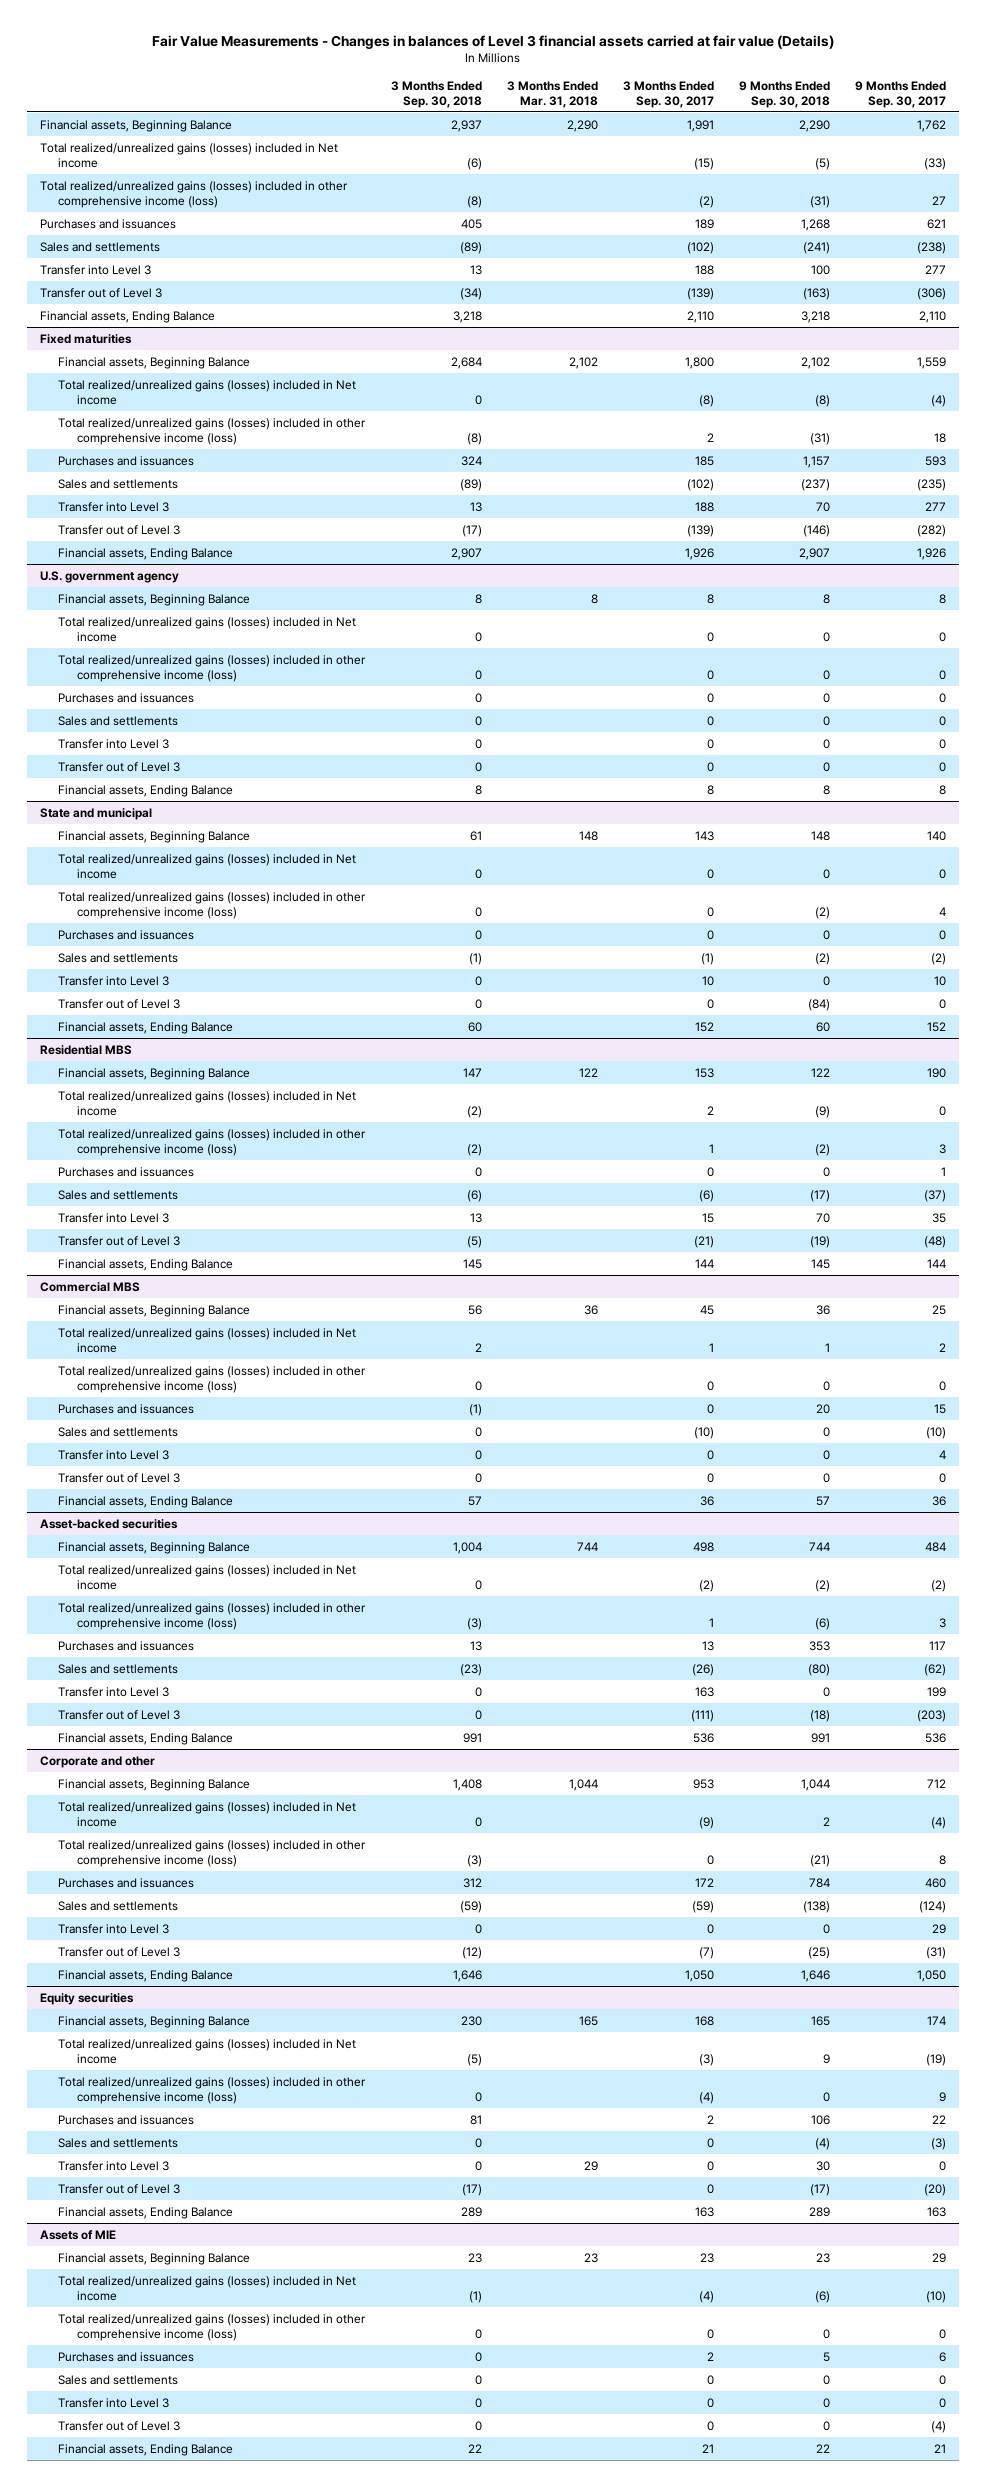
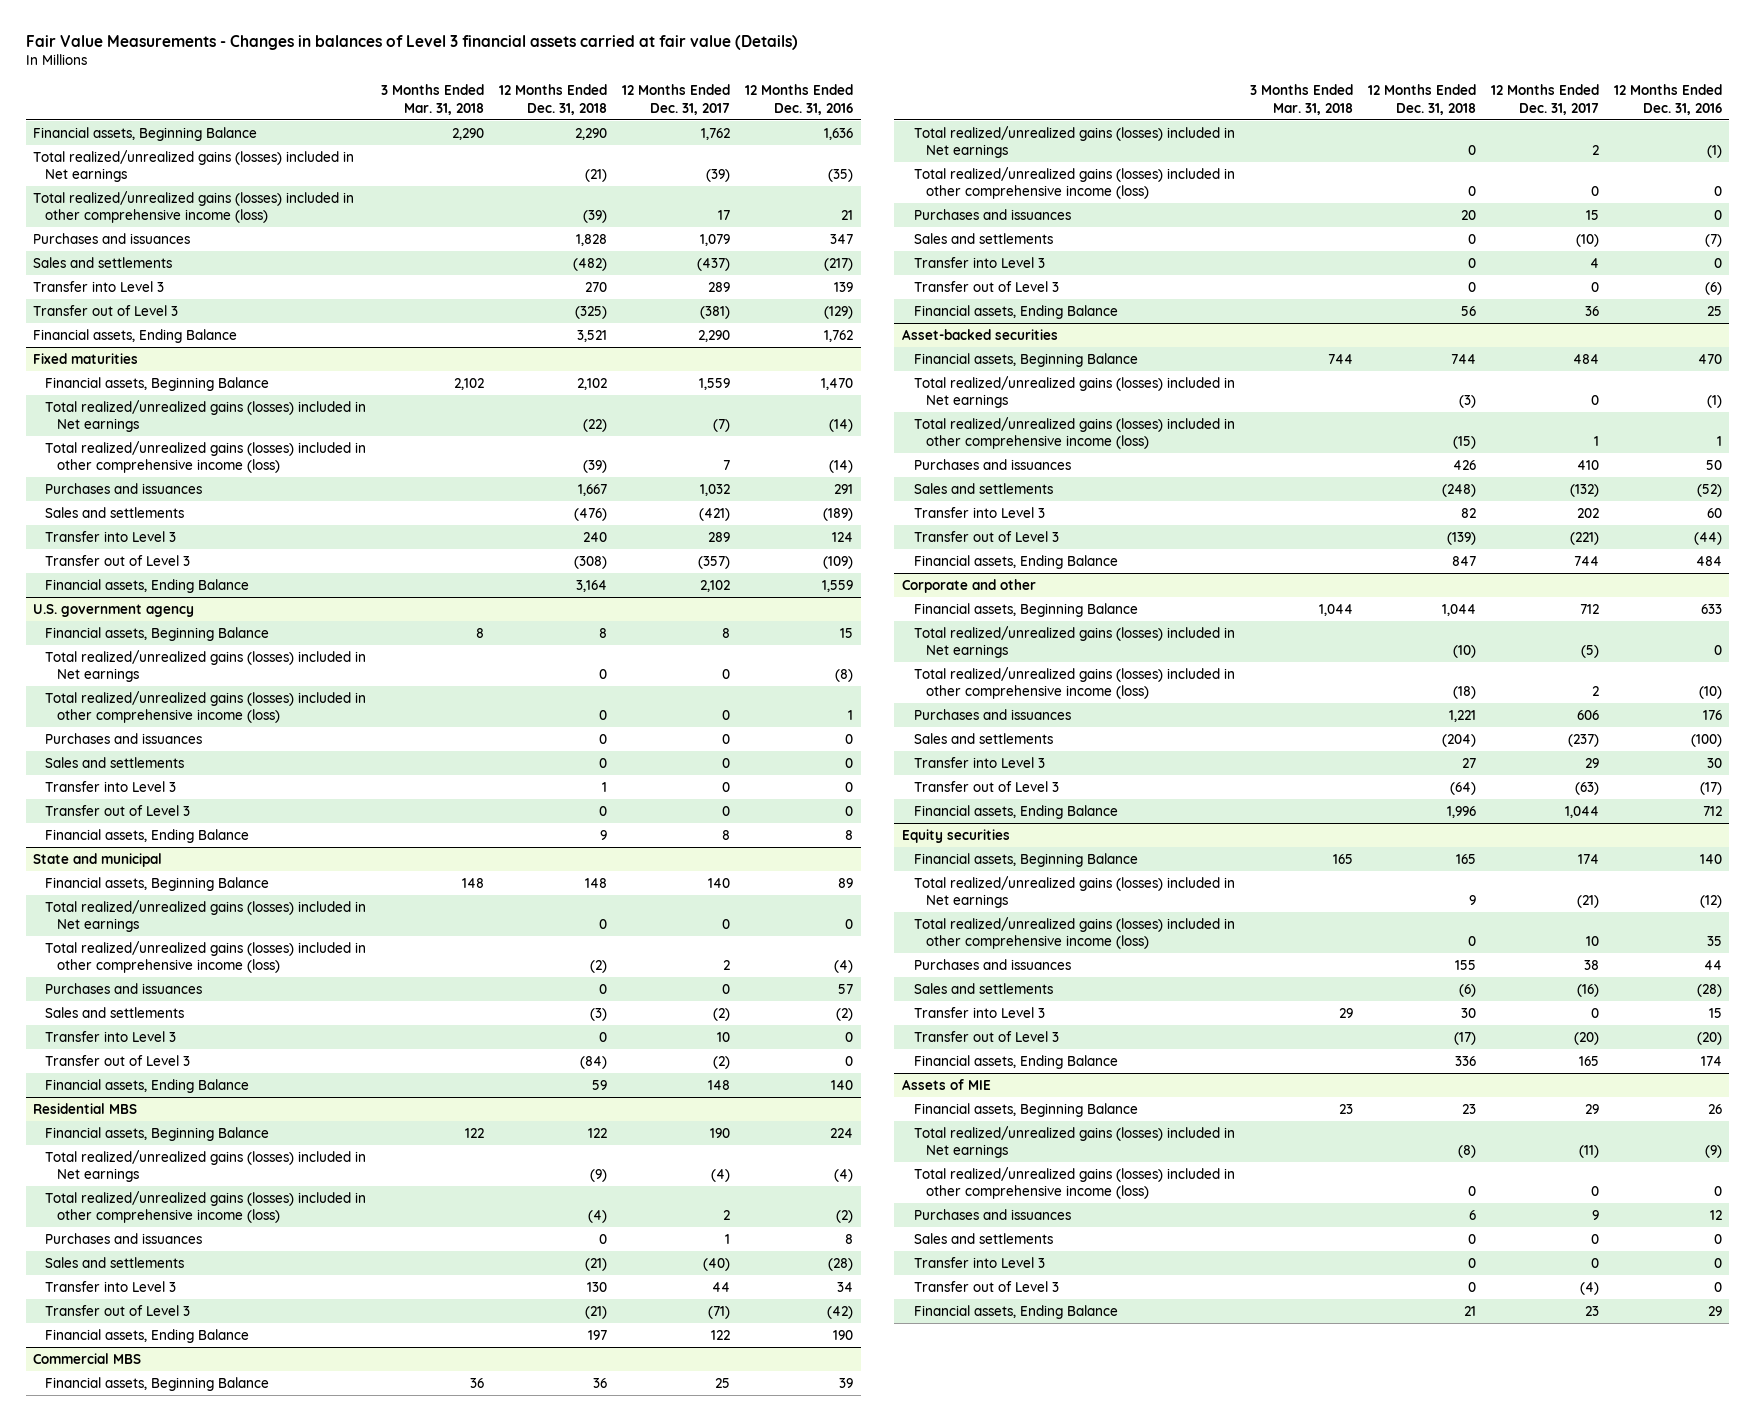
[390,80,482,108] 3 Months Ended Sep. 30, 2018 -> none
[622,80,714,108] 3 Months Ended Sep. 30, 2017 -> none
[739,80,831,108] 9 Months Ended Sep. 30, 2018 -> none
[855,80,947,108] 9 Months Ended Sep. 30, 2017 -> none
none -> [498,84,607,115] 12 Months Ended Dec. 31, 2018
none -> [622,84,731,115] 12 Months Ended Dec. 31, 2017
none -> [745,84,854,115] 12 Months Ended Dec. 31, 2016
[39,142,338,168] Total realized/unrealized gains (losses) included in Net income -> [33,149,355,183] Total realized/unrealized gains (losses) included in Net earnings
[58,379,357,405] Total realized/unrealized gains (losses) included in Net income -> [44,399,366,433] Total realized/unrealized gains (losses) included in Net earnings
[58,616,357,642] Total realized/unrealized gains (losses) included in Net income -> [44,649,366,683] Total realized/unrealized gains (losses) included in Net earnings
[58,853,357,879] Total realized/unrealized gains (losses) included in Net income -> [44,899,366,933] Total realized/unrealized gains (losses) included in Net earnings
[58,1090,357,1116] Total realized/unrealized gains (losses) included in Net income -> [44,1149,366,1183] Total realized/unrealized gains (losses) included in Net earnings
[58,1327,357,1353] Total realized/unrealized gains (losses) included in Net income -> [913,125,1235,159] Total realized/unrealized gains (losses) included in Net earnings
[58,1564,357,1590] Total realized/unrealized gains (losses) included in Net income -> [913,375,1235,409] Total realized/unrealized gains (losses) included in Net earnings
[58,1801,357,1827] Total realized/unrealized gains (losses) included in Net income -> [913,625,1235,659] Total realized/unrealized gains (losses) included in Net earnings
[58,2038,357,2064] Total realized/unrealized gains (losses) included in Net income -> [913,875,1235,909] Total realized/unrealized gains (losses) included in Net earnings
[58,2275,357,2301] Total realized/unrealized gains (losses) included in Net income -> [913,1125,1235,1159] Total realized/unrealized gains (losses) included in Net earnings

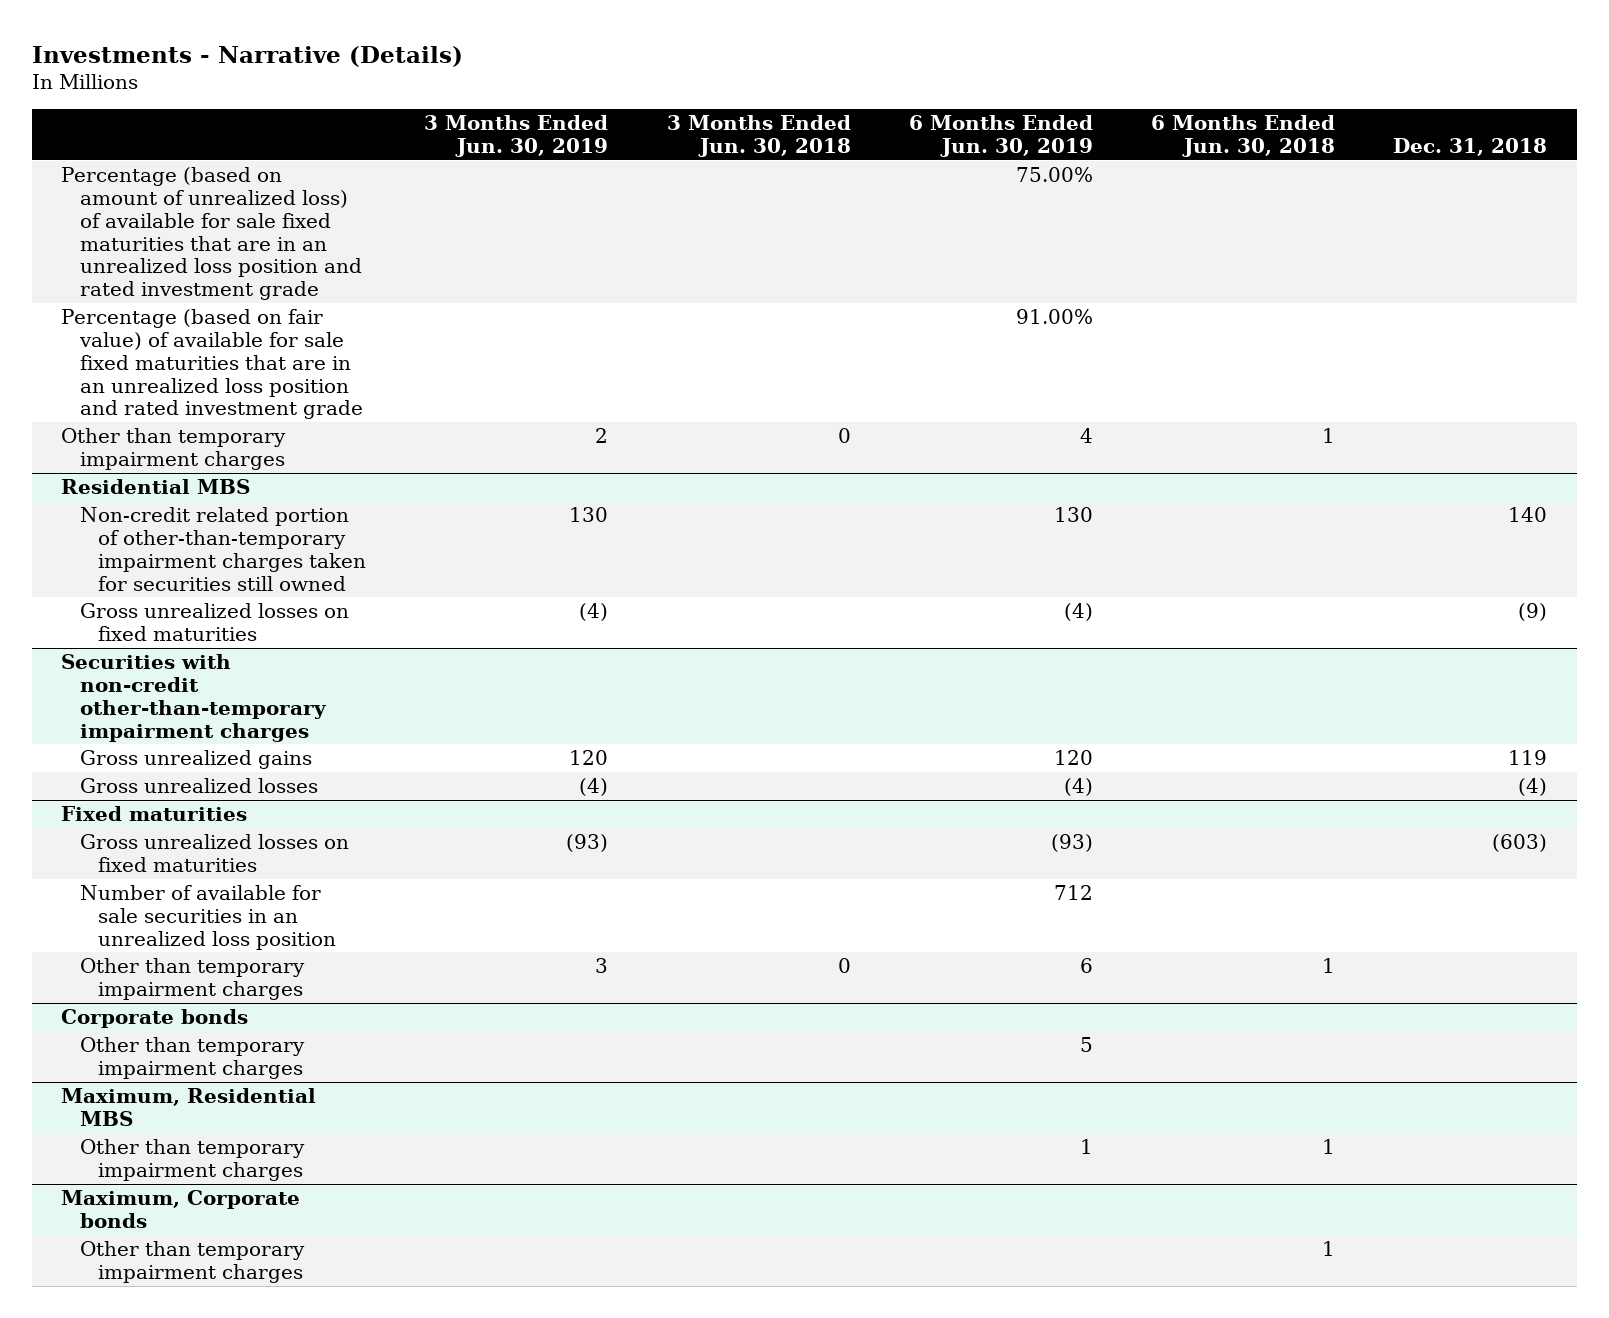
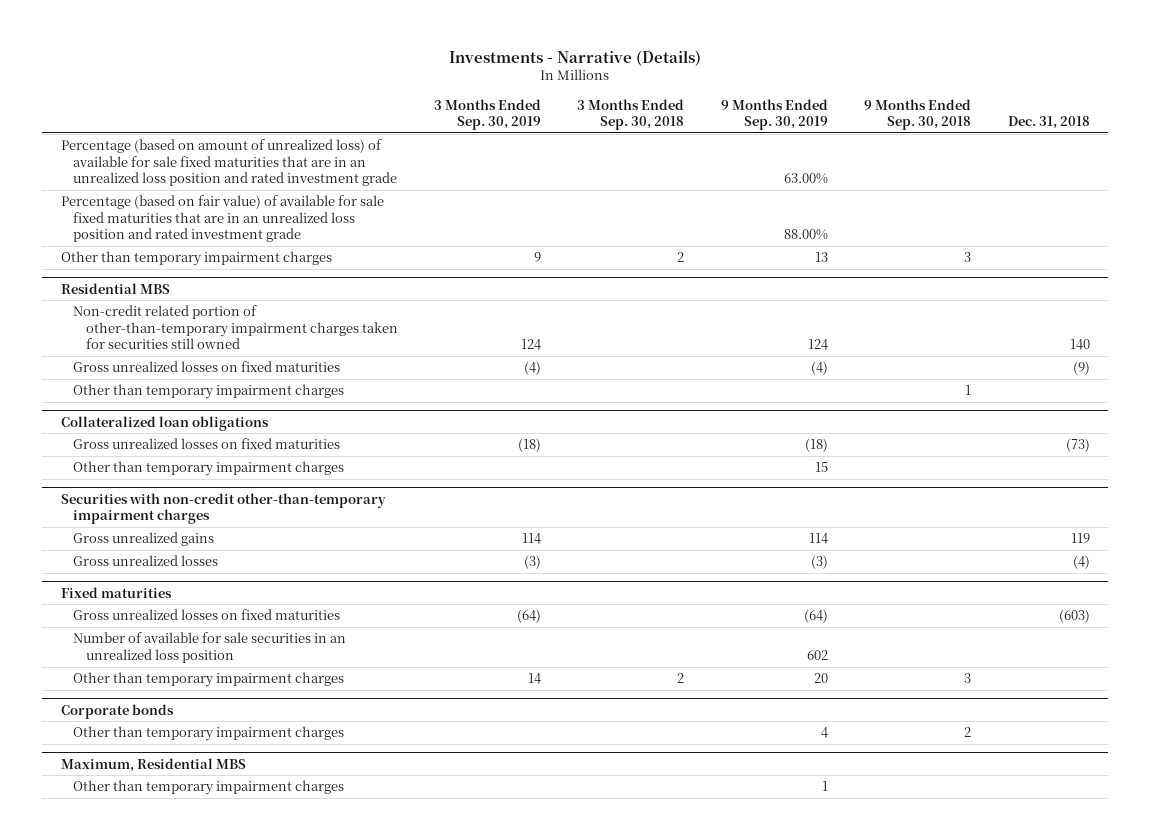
[424,115,609,157] 3 Months Ended Jun. 30, 2019 -> none
[666,115,851,157] 3 Months Ended Jun. 30, 2018 -> none
[908,115,1093,157] 6 Months Ended Jun. 30, 2019 -> none
[1151,115,1336,157] 6 Months Ended Jun. 30, 2018 -> none
none -> [434,98,542,130] 3 Months Ended Sep. 30, 2019
none -> [577,98,685,130] 3 Months Ended Sep. 30, 2018
none -> [720,98,828,130] 9 Months Ended Sep. 30, 2019
none -> [864,98,972,130] 9 Months Ended Sep. 30, 2018
none -> [73,384,345,400] Other than temporary impairment charges
none -> [60,415,269,431] Collateralized loan obligations
none -> [73,438,341,450] Gross unrealized losses on fixed maturities
none -> [73,461,345,477] Other than temporary impairment charges
[61,1190,301,1228] Maximum, Corporate bonds -> none
[79,1241,305,1283] Other than temporary impairment charges -> none

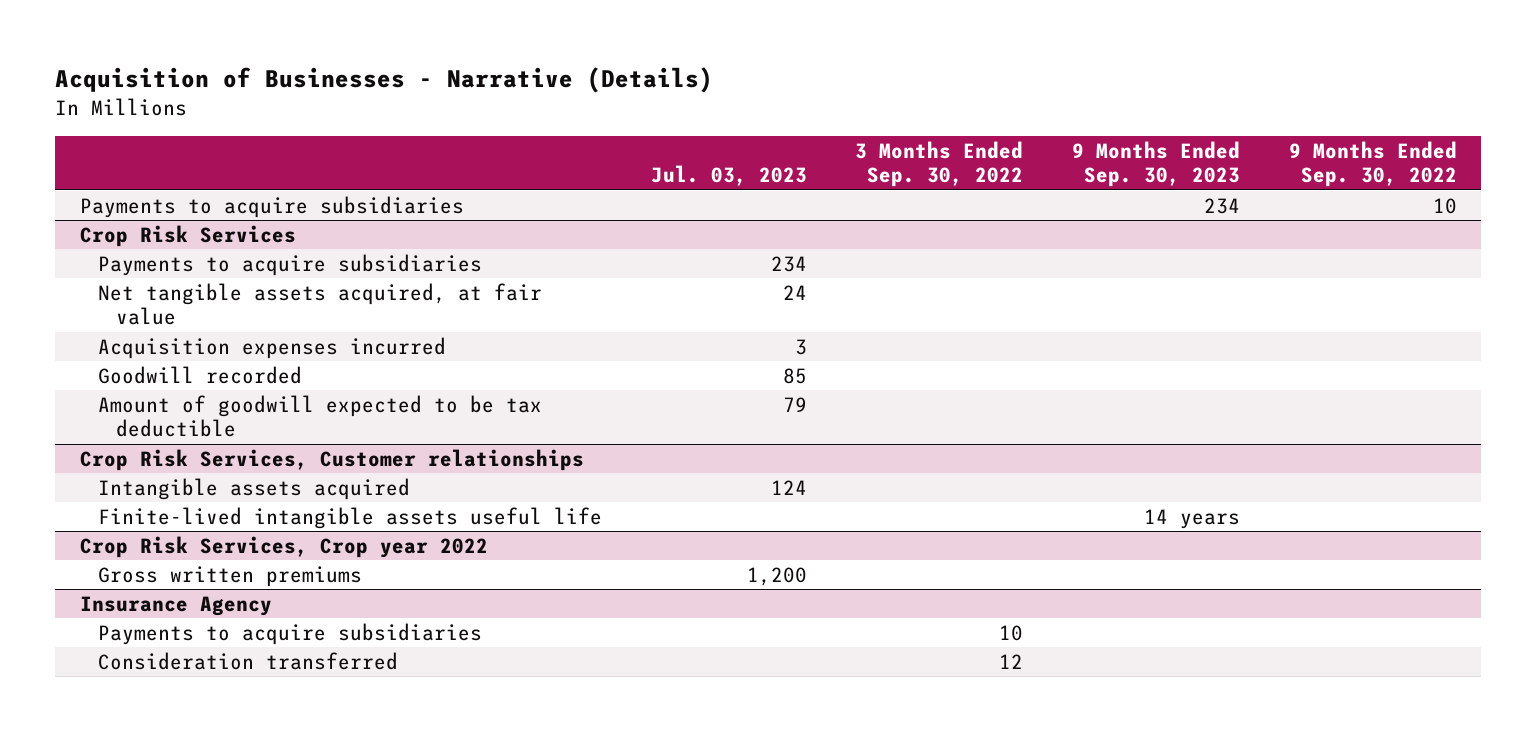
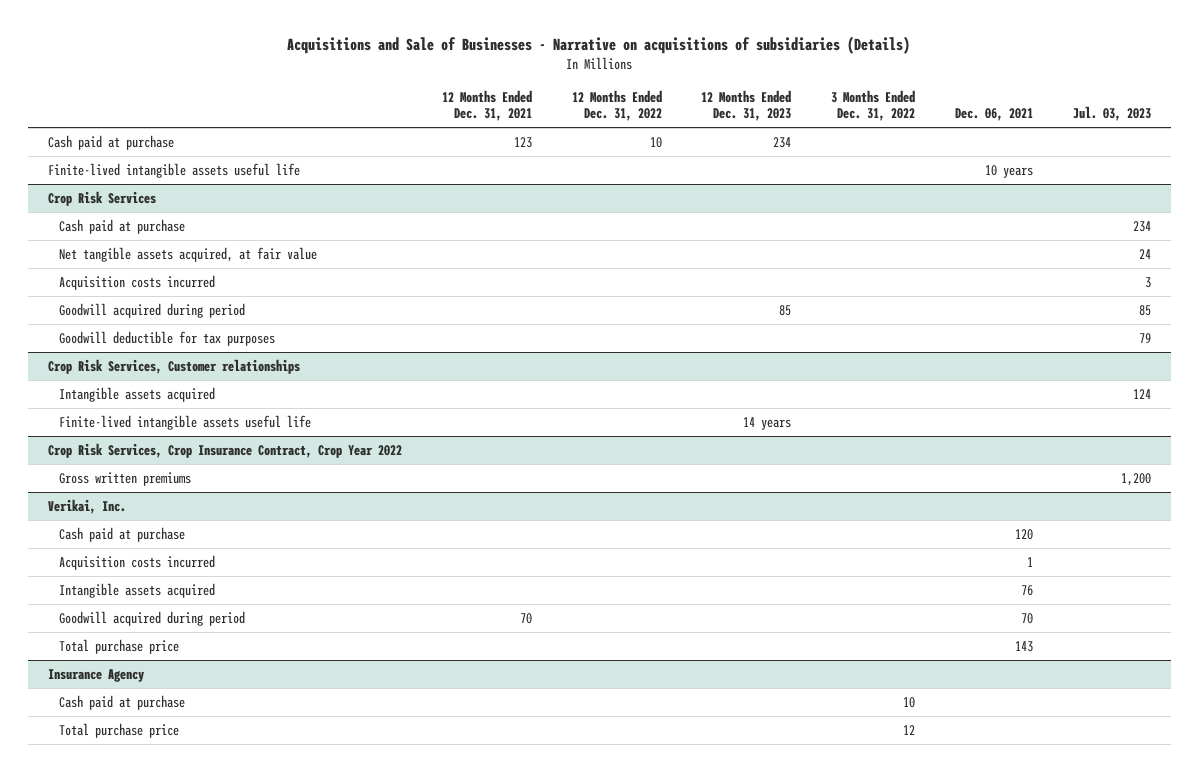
[55,67,714,94] Acquisition of Businesses - Narrative (Details) -> [287,35,911,54] Acquisitions and Sale of Businesses - Narrative on acquisitions of subsidiaries (Details)
[855,140,1024,188] 3 Months Ended Sep. 30, 2022 -> none
[1072,140,1241,188] 9 Months Ended Sep. 30, 2023 -> none
[1288,140,1457,188] 9 Months Ended Sep. 30, 2022 -> none
none -> [441,89,532,122] 12 Months Ended Dec. 31, 2021
none -> [571,89,662,122] 12 Months Ended Dec. 31, 2022
none -> [701,89,792,122] 12 Months Ended Dec. 31, 2023
none -> [831,89,916,122] 3 Months Ended Dec. 31, 2022
none -> [955,108,1034,122] Dec. 06, 2021
[79,195,464,218] Payments to acquire subsidiaries -> [47,134,174,150] Cash paid at purchase
none -> [47,162,300,178] Finite-lived intangible assets useful life
[98,253,483,276] Payments to acquire subsidiaries -> [59,218,186,234] Cash paid at purchase
[98,336,447,359] Acquisition expenses incurred -> [59,274,216,290] Acquisition costs incurred
[98,365,303,384] Goodwill recorded -> [59,302,246,318] Goodwill acquired during period
[98,394,543,438] Amount of goodwill expected to be tax deductible -> [59,330,276,346] Goodwill deductible for tax purposes
[79,535,488,558] Crop Risk Services, Crop year 2022 -> [47,442,402,458] Crop Risk Services, Crop Insurance Contract, Crop Year 2022
none -> [47,498,126,514] Verikai, Inc.
none -> [59,526,186,542] Cash paid at purchase
none -> [59,554,216,570] Acquisition costs incurred
none -> [59,582,216,598] Intangible assets acquired
none -> [59,610,246,626] Goodwill acquired during period
none -> [59,638,180,654] Total purchase price
[98,622,483,645] Payments to acquire subsidiaries -> [59,694,186,710] Cash paid at purchase
[98,651,399,670] Consideration transferred -> [59,722,180,738] Total purchase price

